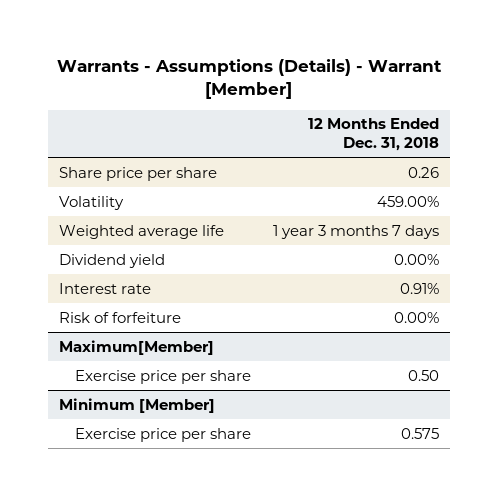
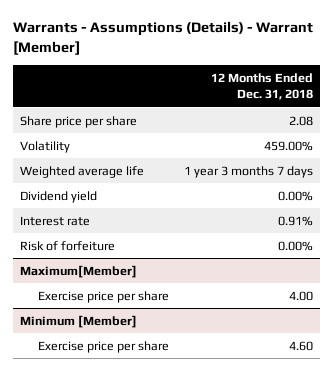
[408,166,440,178] 0.26 -> [288,115,313,126] 2.08
[408,369,440,381] 0.50 -> [288,290,313,301] 4.00
[401,427,440,439] 0.575 -> [288,340,313,351] 4.60

